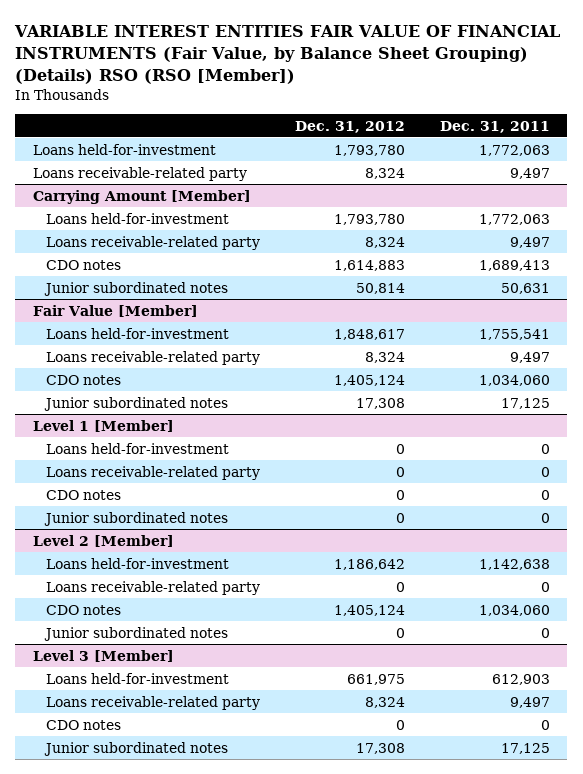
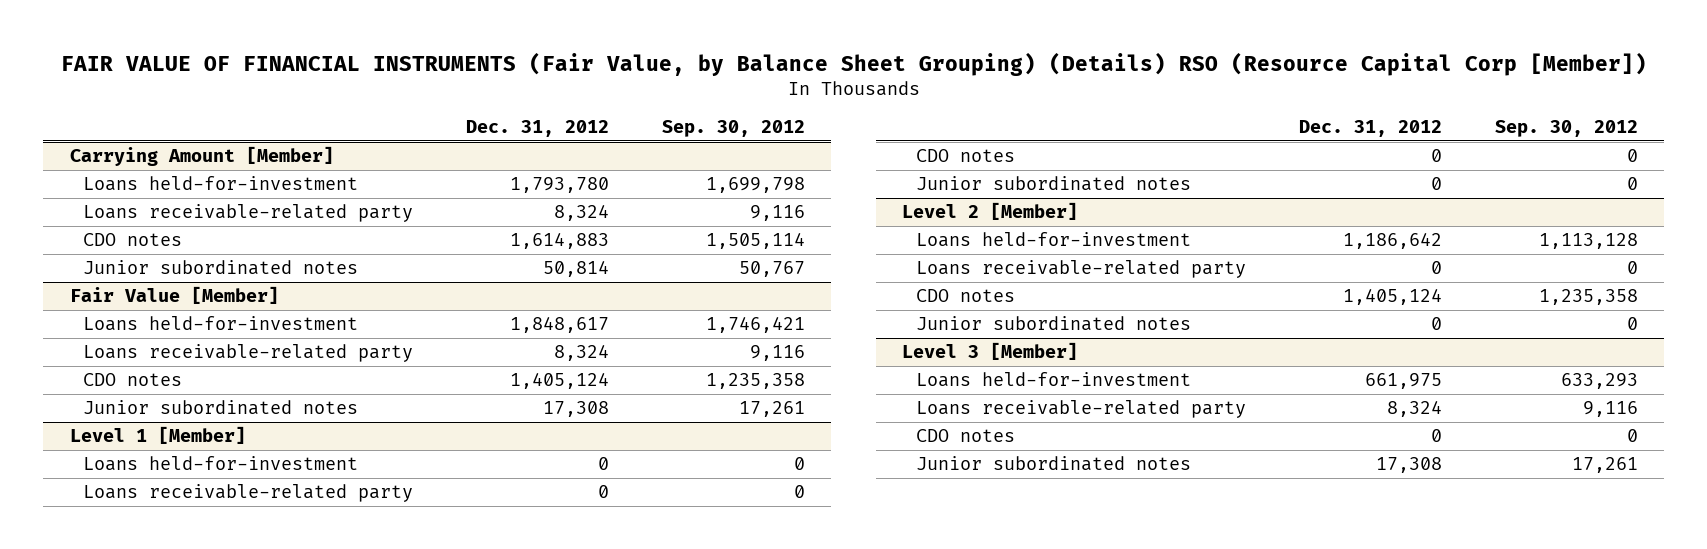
[14,25,561,84] VARIABLE INTEREST ENTITIES FAIR VALUE OF FINANCIAL INSTRUMENTS (Fair Value, by Balance Sheet Grouping) (Details) RSO (RSO [Member]) -> [60,51,1647,76] FAIR VALUE OF FINANCIAL INSTRUMENTS (Fair Value, by Balance Sheet Grouping) (Details) RSO (Resource Capital Corp [Member])
[440,120,551,133] Dec. 31, 2011 -> none
none -> [661,119,805,137] Sep. 30, 2012
[32,143,216,155] Loans held-for-investment -> none
[32,166,247,181] Loans receivable-related party -> none

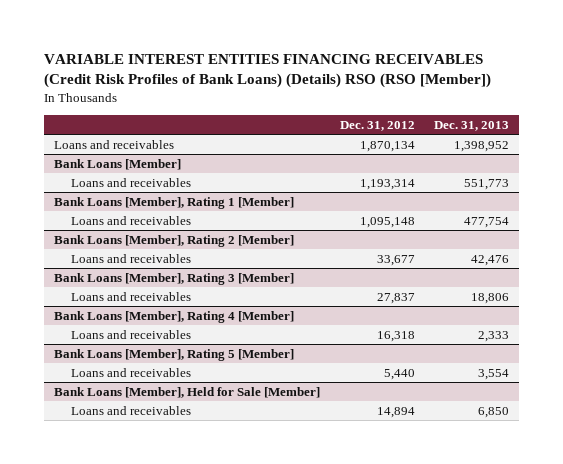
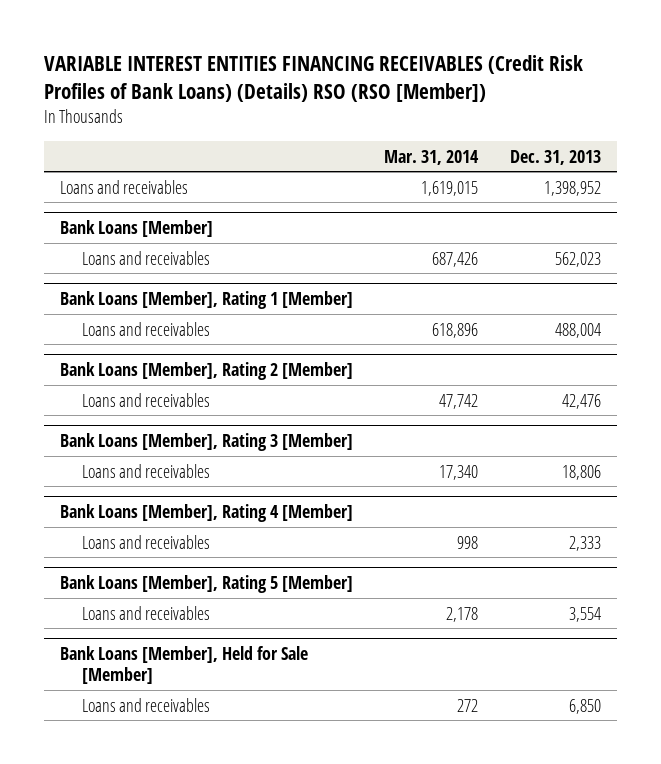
[339,120,415,131] Dec. 31, 2012 -> none
none -> [384,149,480,165] Mar. 31, 2014
[464,178,510,190] 551,773 -> [555,251,602,267] 562,023
[464,216,510,228] 477,754 -> [555,322,602,338] 488,004

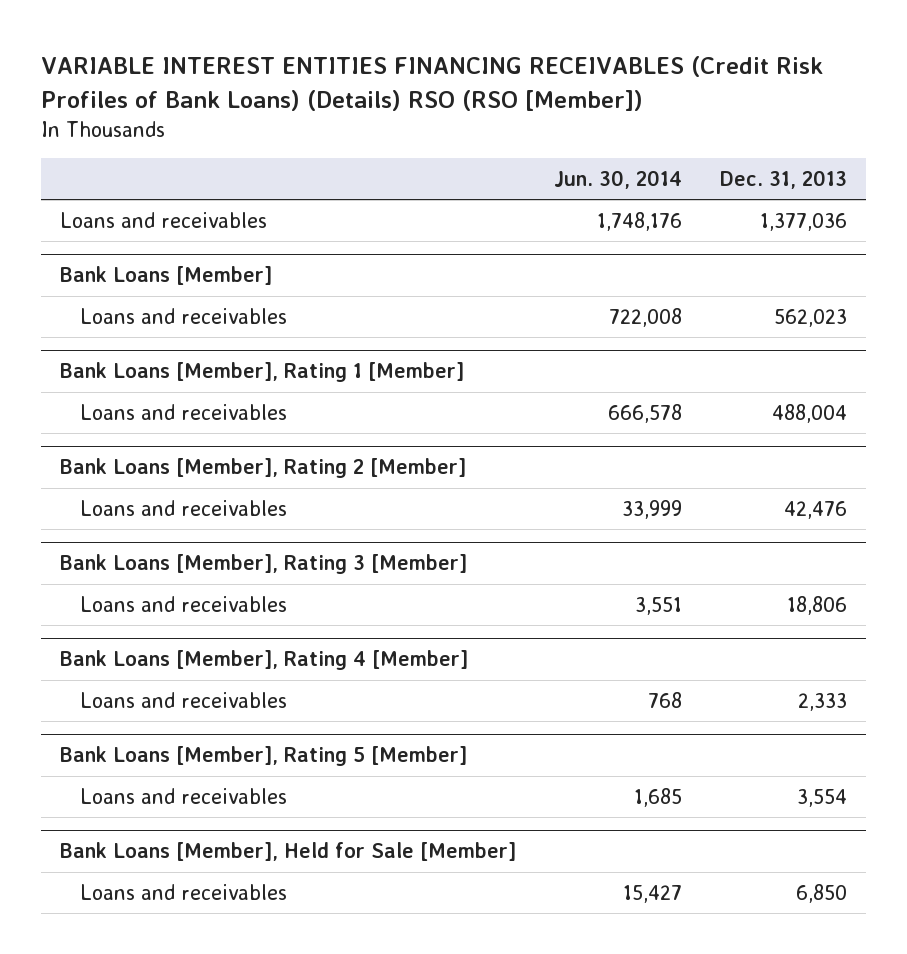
[384,149,480,165] Mar. 31, 2014 -> none
none -> [554,169,683,189] Jun. 30, 2014
[544,180,602,196] 1,398,952 -> [760,212,848,231] 1,377,036

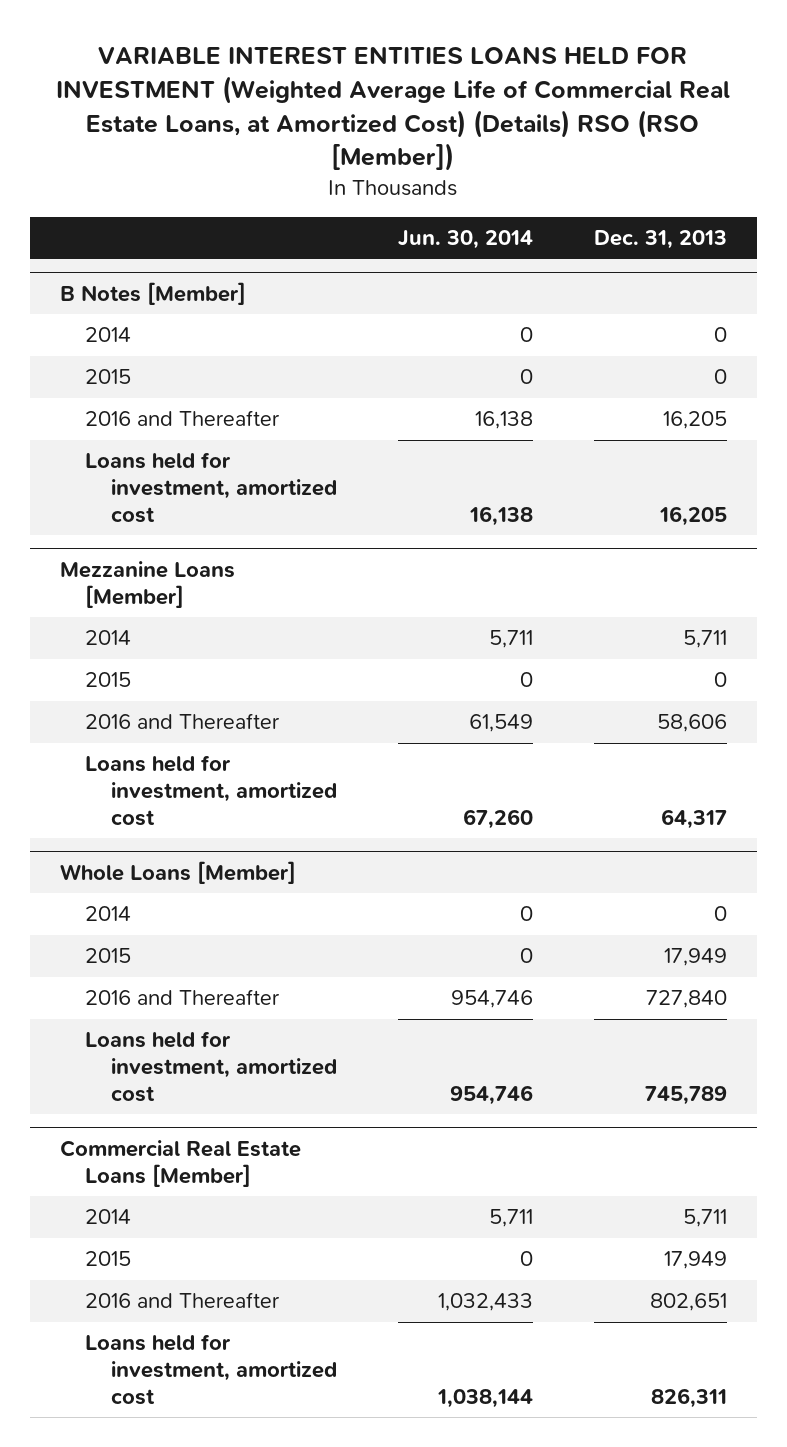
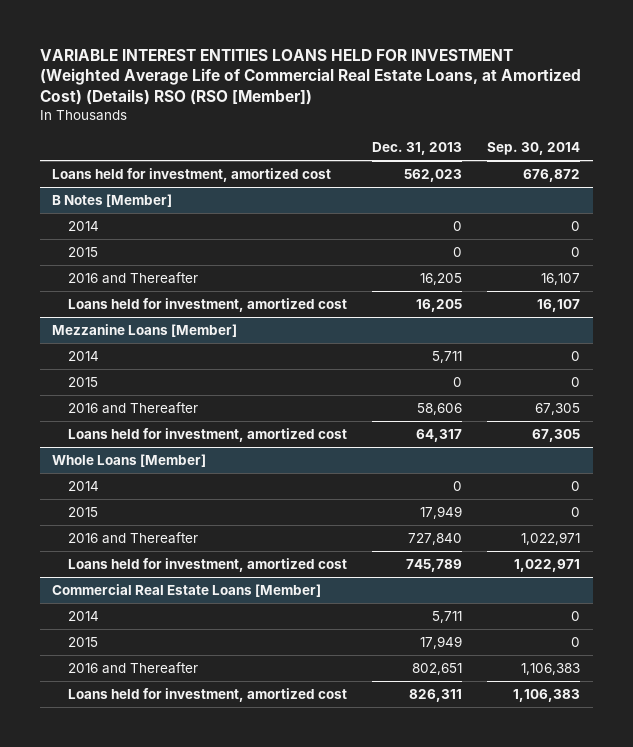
[397,230,533,250] Jun. 30, 2014 -> none
none -> [487,141,581,155] Sep. 30, 2014
none -> [52,168,332,183] Loans held for investment, amortized cost

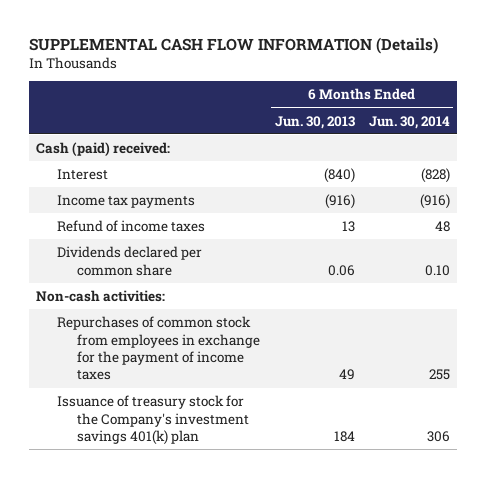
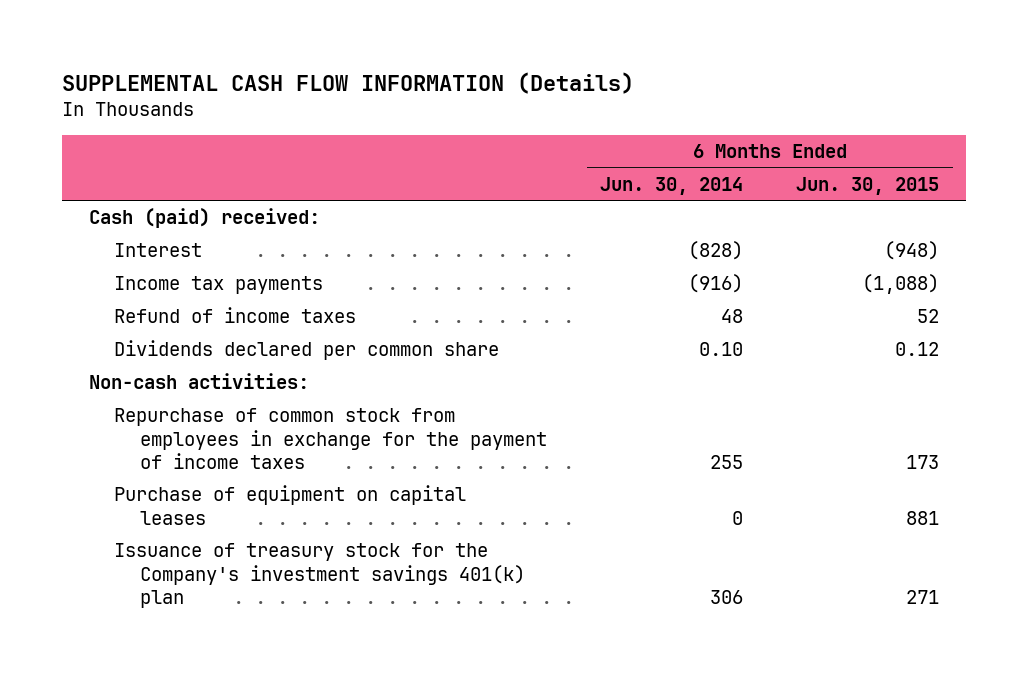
[274,115,355,129] Jun. 30, 2013 -> none
none -> [796,176,940,195] Jun. 30, 2015
[56,316,261,381] Repurchases of common stock from employees in exchange for the payment of income taxes -> [114,408,547,469] Repurchase of common stock from employees in exchange for the payment of income taxes
none -> [114,485,467,525] Purchase of equipment on capital leases

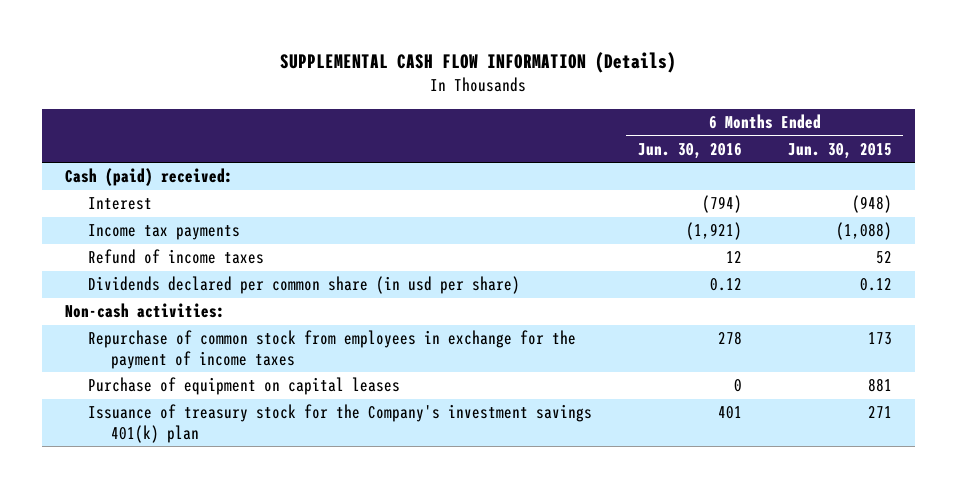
[600,176,744,195] Jun. 30, 2014 -> none
none -> [637,142,742,159] Jun. 30, 2016
[114,340,500,361] Dividends declared per common share -> [87,276,520,295] Dividends declared per common share (in usd per share)

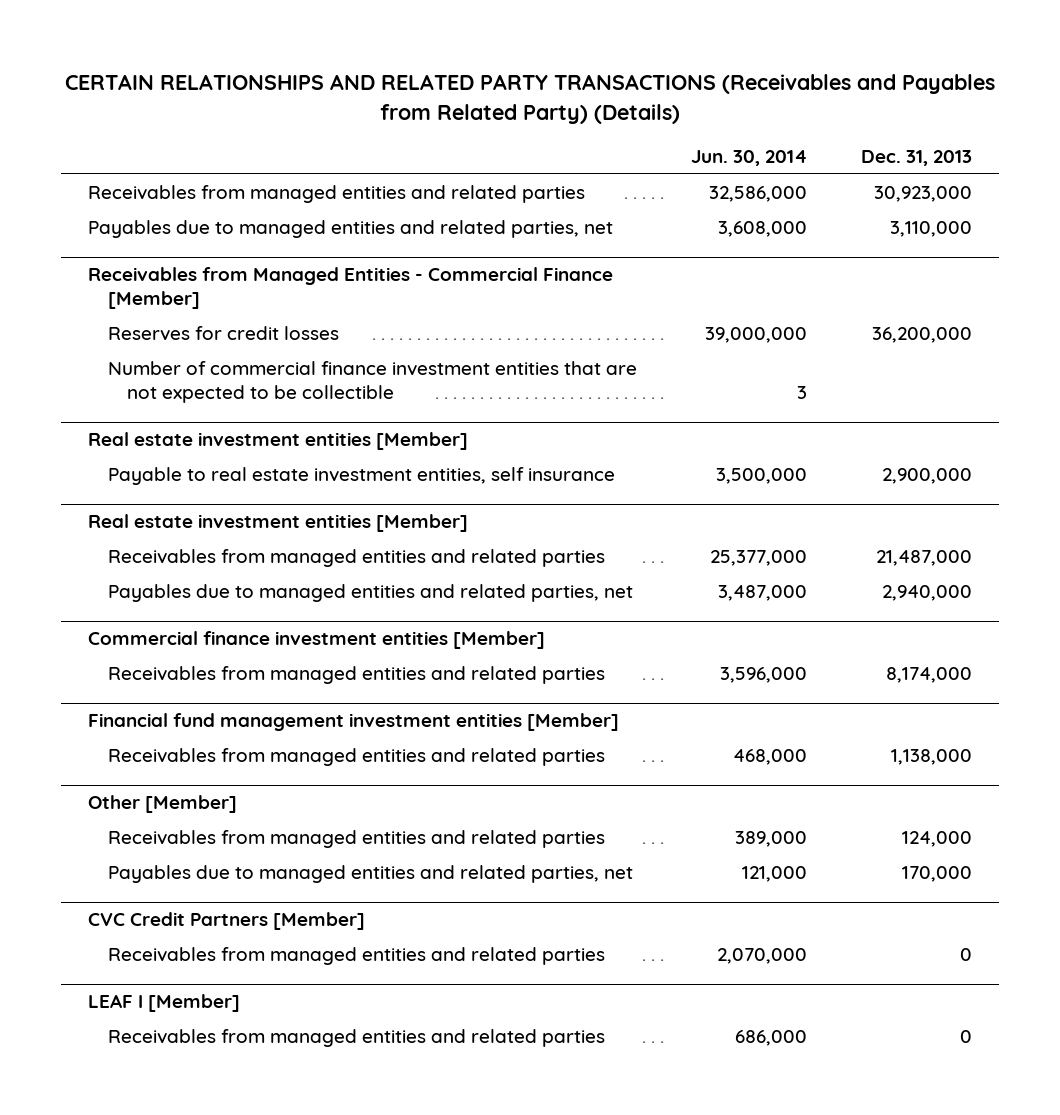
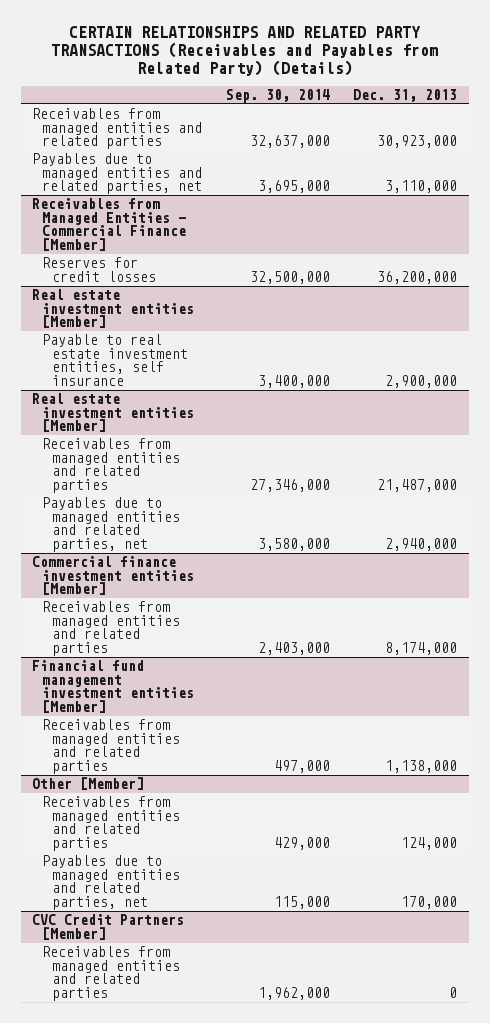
[690,149,807,166] Jun. 30, 2014 -> none
none -> [225,88,330,103] Sep. 30, 2014
[107,361,637,404] Number of commercial finance investment entities that are not expected to be collectible -> none
[88,994,241,1013] LEAF I [Member] -> none
[107,1029,605,1048] Receivables from managed entities and related parties -> none

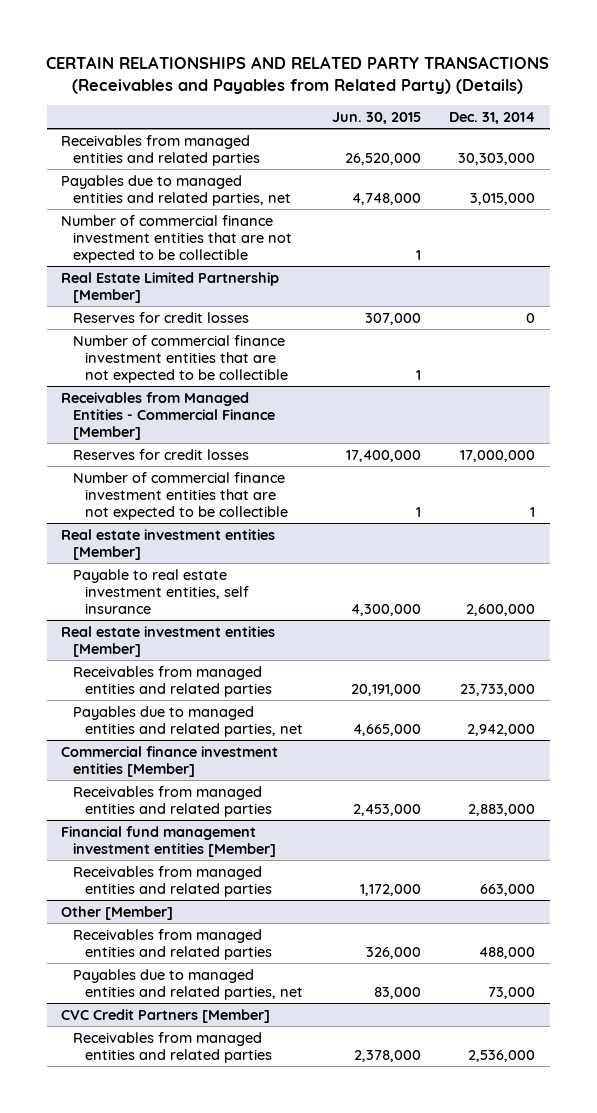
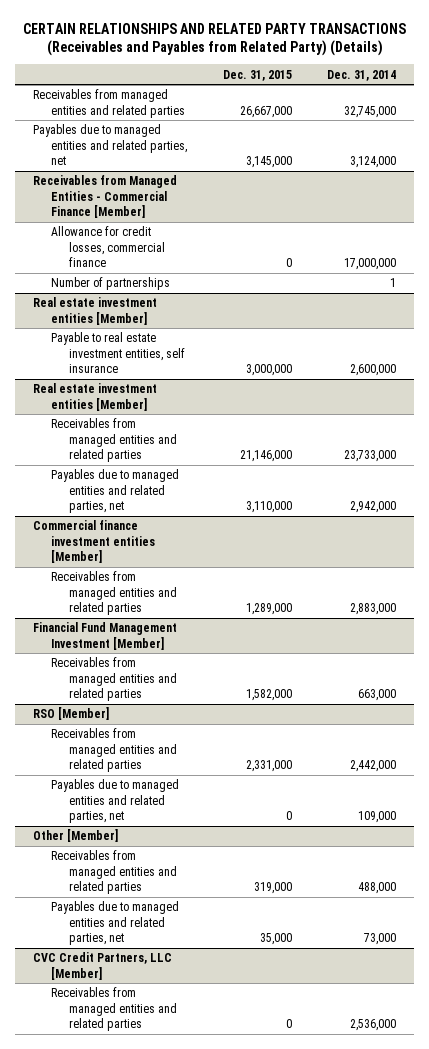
[331,111,421,124] Jun. 30, 2015 -> none
none -> [222,69,292,81] Dec. 31, 2015
[61,214,292,263] Number of commercial finance investment entities that are not expected to be collectible -> none
[61,271,280,303] Real Estate Limited Partnership [Member] -> none
[72,311,249,323] Reserves for credit losses -> none
[72,334,288,383] Number of commercial finance investment entities that are not expected to be collectible -> none
[458,152,536,165] 30,303,000 -> [344,105,397,118] 32,745,000
[470,192,536,205] 3,015,000 -> [350,155,397,168] 3,124,000
[72,471,288,520] Number of commercial finance investment entities that are not expected to be collectible -> none
[72,448,249,460] Reserves for credit losses -> [51,226,166,267] Allowance for credit losses, commercial finance
none -> [51,277,171,291] Number of partnerships
[61,825,276,857] Financial fund management investment entities [Member] -> [33,622,178,650] Financial Fund Management Investment [Member]
none -> [33,707,110,721] RSO [Member]
none -> [51,728,178,772] Receivables from managed entities and related parties
none -> [51,779,180,823] Payables due to managed entities and related parties, net
[61,1008,271,1023] CVC Credit Partners [Member] -> [33,952,173,980] CVC Credit Partners, LLC [Member]

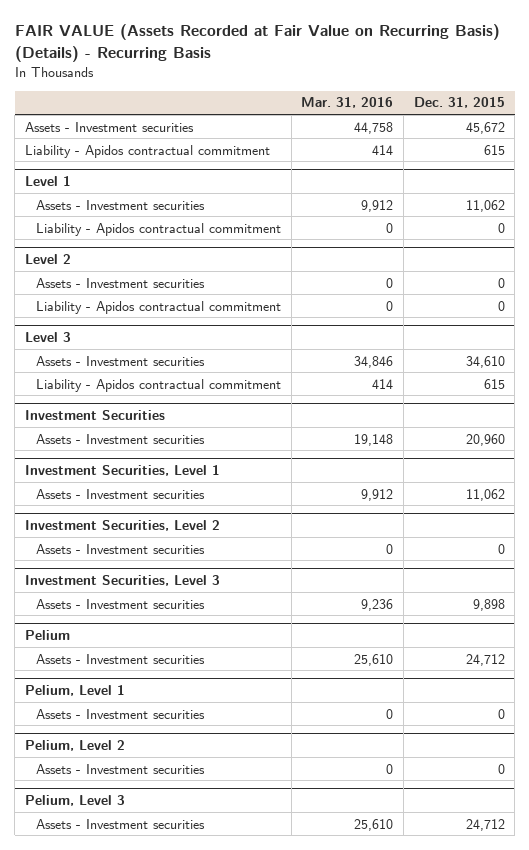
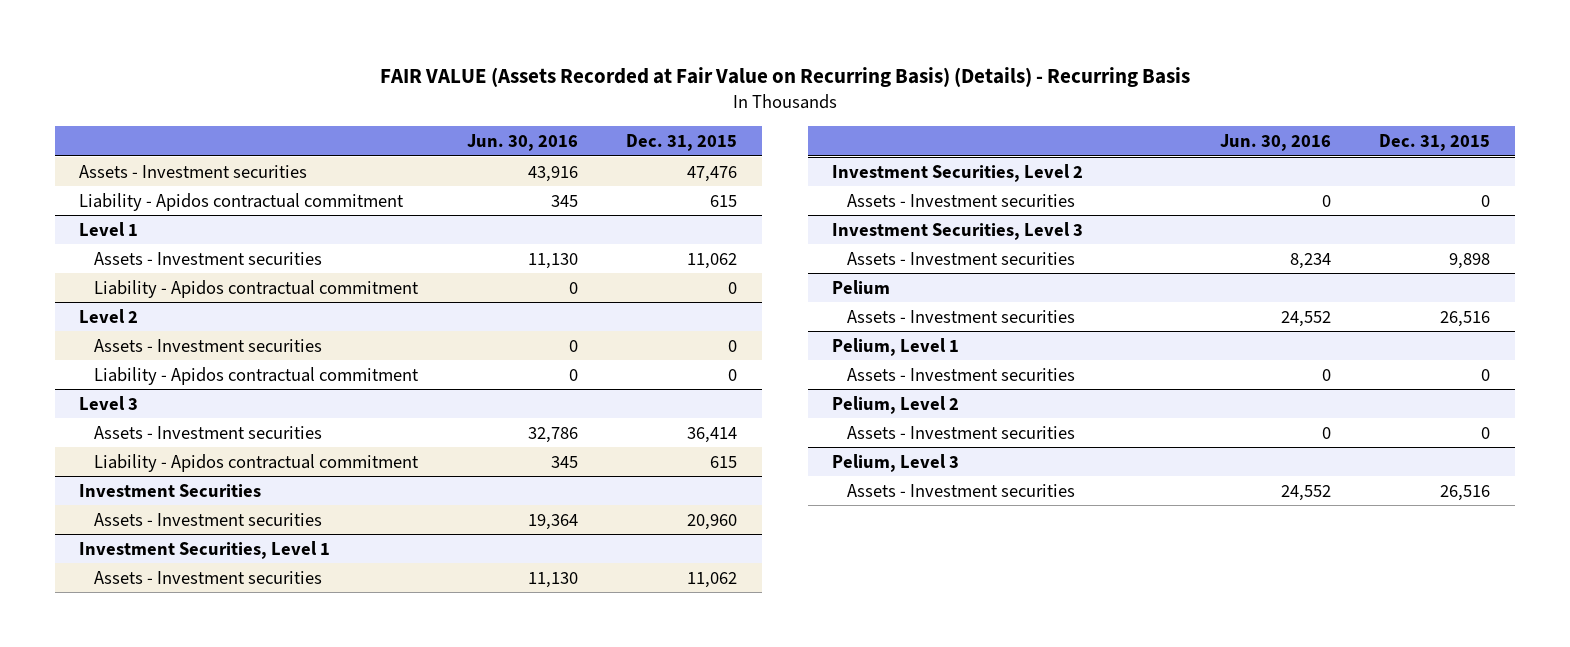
[301,97,394,109] Mar. 31, 2016 -> none
none -> [466,133,578,151] Jun. 30, 2016
[465,121,505,134] 45,672 -> [687,165,738,182] 47,476
[465,355,505,368] 34,610 -> [687,426,738,443] 36,414
[465,653,505,666] 24,712 -> [1440,310,1491,327] 26,516
[465,818,505,831] 24,712 -> [1440,484,1491,501] 26,516

